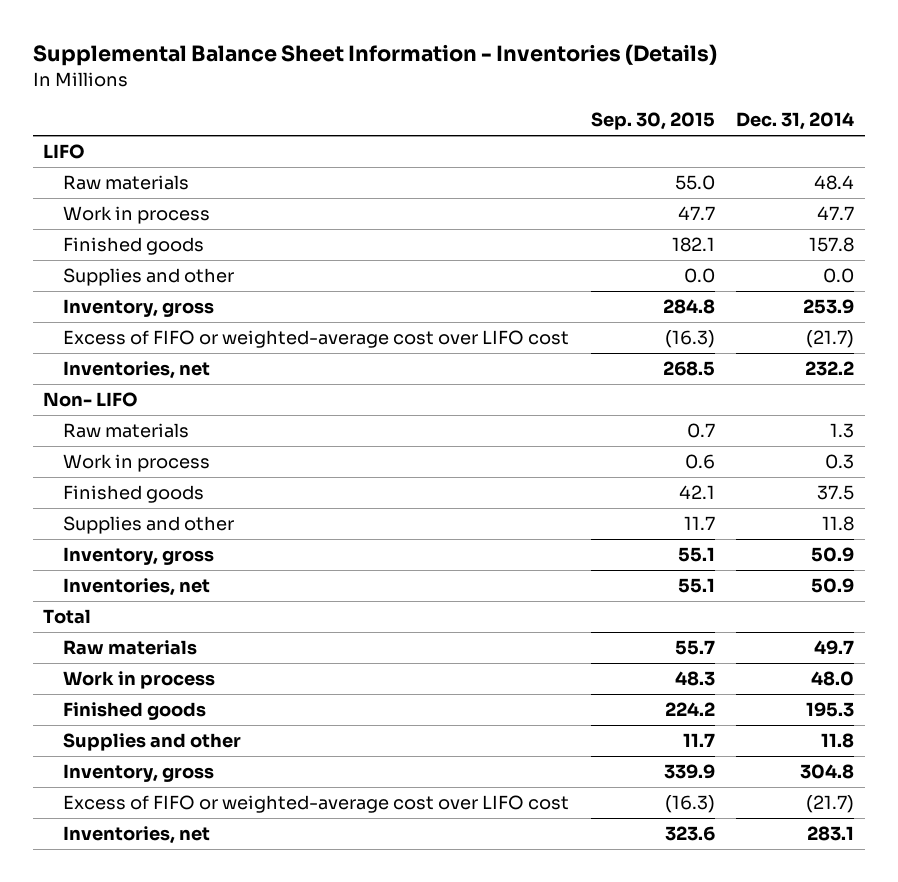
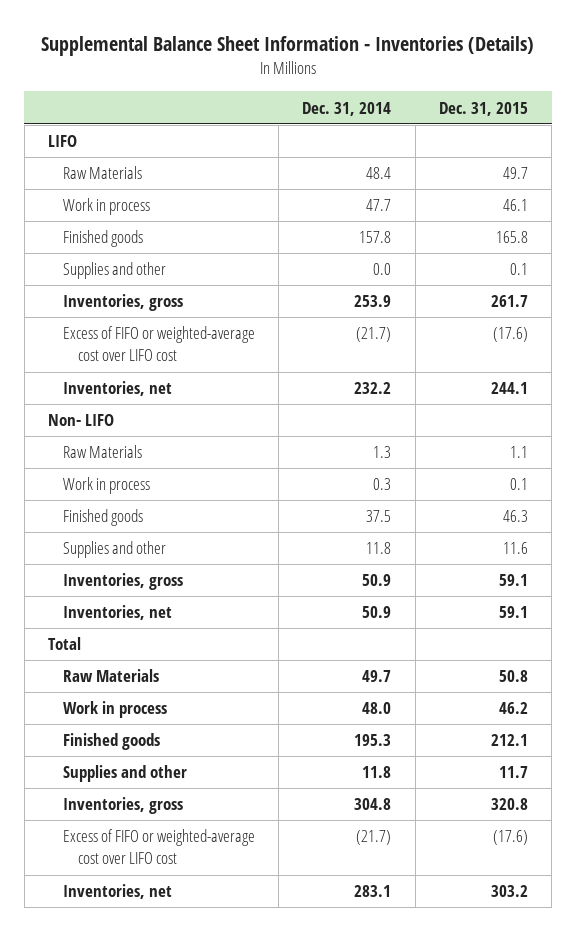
[590,112,715,131] Sep. 30, 2015 -> none
none -> [438,101,528,116] Dec. 31, 2015
[63,175,190,191] Raw materials -> [62,166,142,180] Raw Materials
[63,299,215,318] Inventory, gross -> [62,294,183,312] Inventories, gross
[63,423,190,439] Raw materials -> [62,445,142,459] Raw Materials
[63,547,215,566] Inventory, gross -> [62,573,183,591] Inventories, gross
[63,640,198,656] Raw materials -> [62,669,159,683] Raw Materials
[63,764,215,783] Inventory, gross -> [62,797,183,815] Inventories, gross

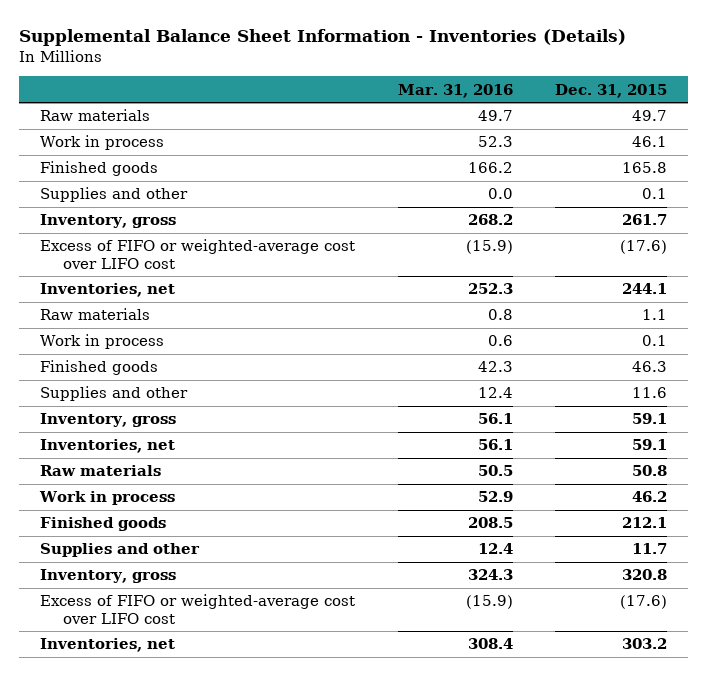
[302,101,392,116] Dec. 31, 2014 -> none
none -> [397,83,513,98] Mar. 31, 2016
[48,135,78,148] LIFO -> none
[62,166,142,180] Raw Materials -> [40,109,151,122] Raw materials
[62,294,183,312] Inventories, gross -> [40,214,177,229] Inventory, gross
[48,414,115,427] Non- LIFO -> none
[62,445,142,459] Raw Materials -> [40,308,151,321] Raw materials
[62,573,183,591] Inventories, gross -> [40,413,177,428] Inventory, gross
[48,637,82,651] Total -> none
[62,669,159,683] Raw Materials -> [40,465,162,477] Raw materials
[62,797,183,815] Inventories, gross -> [40,569,177,584] Inventory, gross

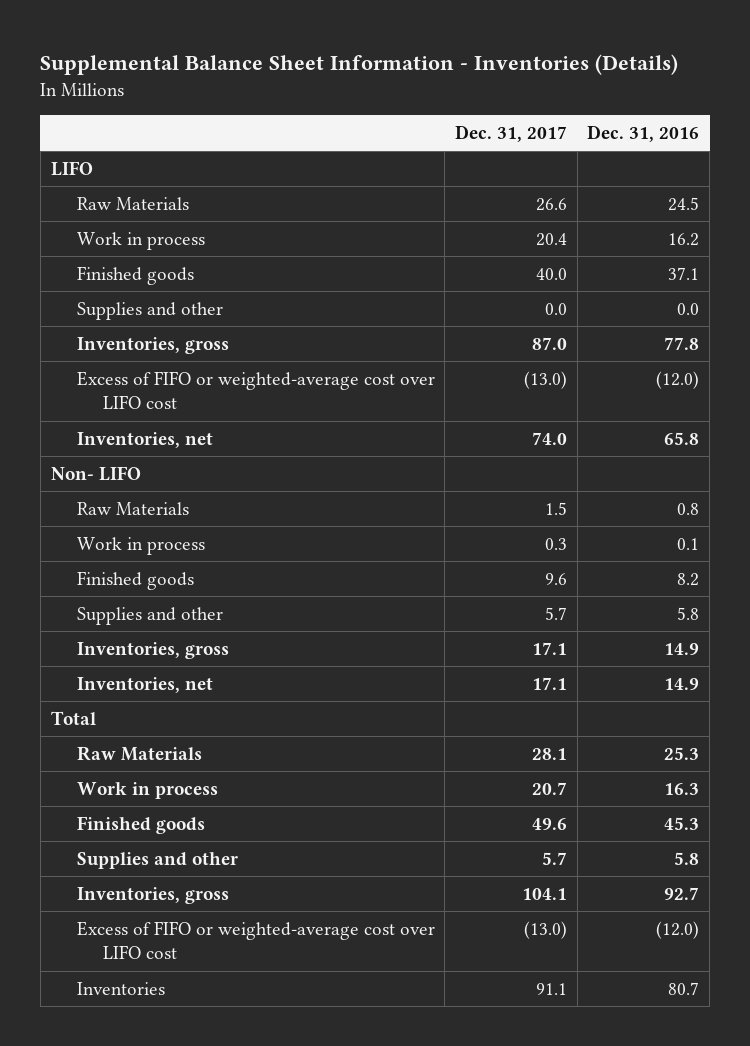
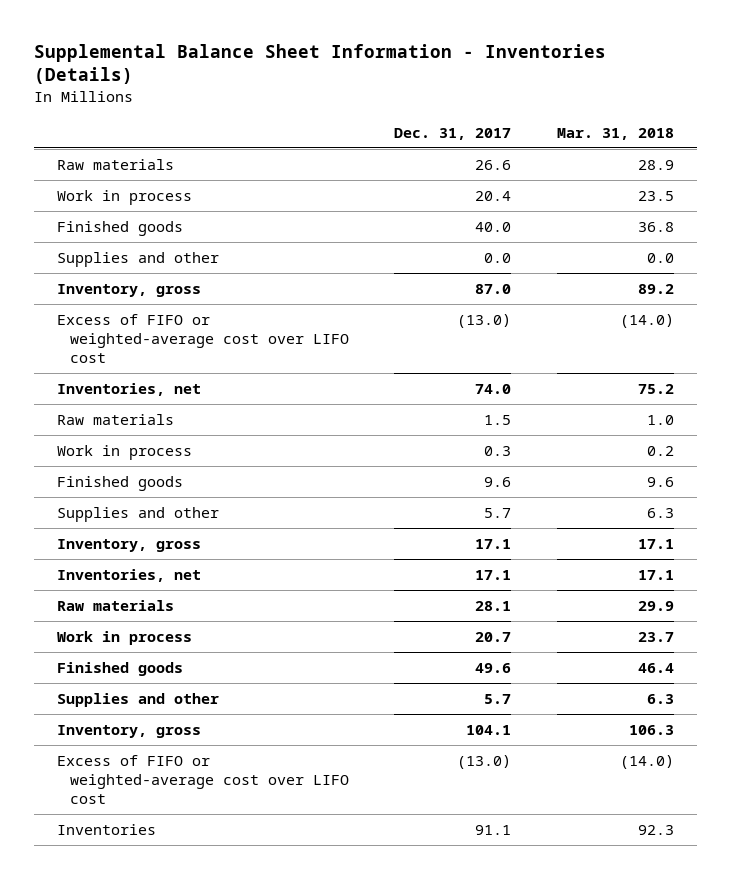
[587,125,700,143] Dec. 31, 2016 -> none
none -> [556,127,674,140] Mar. 31, 2018
[50,160,93,176] LIFO -> none
[76,196,189,210] Raw Materials -> [56,158,174,170] Raw materials
[76,336,229,354] Inventories, gross -> [56,283,201,297] Inventory, gross
[50,465,141,481] Non- LIFO -> none
[76,501,189,515] Raw Materials -> [56,413,174,425] Raw materials
[76,641,229,659] Inventories, gross -> [56,538,201,552] Inventory, gross
[50,710,96,725] Total -> none
[76,745,202,761] Raw Materials -> [56,599,174,611] Raw materials
[76,886,229,904] Inventories, gross -> [56,724,201,738] Inventory, gross

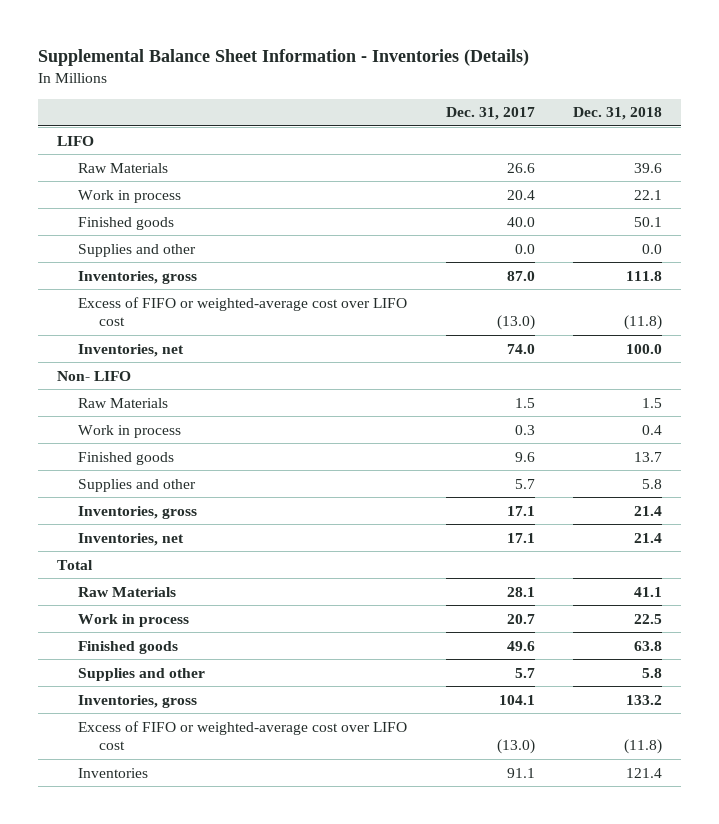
[556,127,674,140] Mar. 31, 2018 -> none
none -> [573,107,663,121] Dec. 31, 2018
none -> [56,135,94,146] LIFO
[56,158,174,170] Raw materials -> [78,162,169,173] Raw Materials
[56,283,201,297] Inventory, gross -> [78,270,198,284] Inventories, gross
none -> [56,370,131,381] Non- LIFO
[56,413,174,425] Raw materials -> [78,397,169,408] Raw Materials
[56,538,201,552] Inventory, gross -> [78,505,198,519] Inventories, gross
none -> [56,559,93,570] Total
[56,599,174,611] Raw materials -> [78,586,177,597] Raw Materials
[56,724,201,738] Inventory, gross -> [78,694,198,708] Inventories, gross

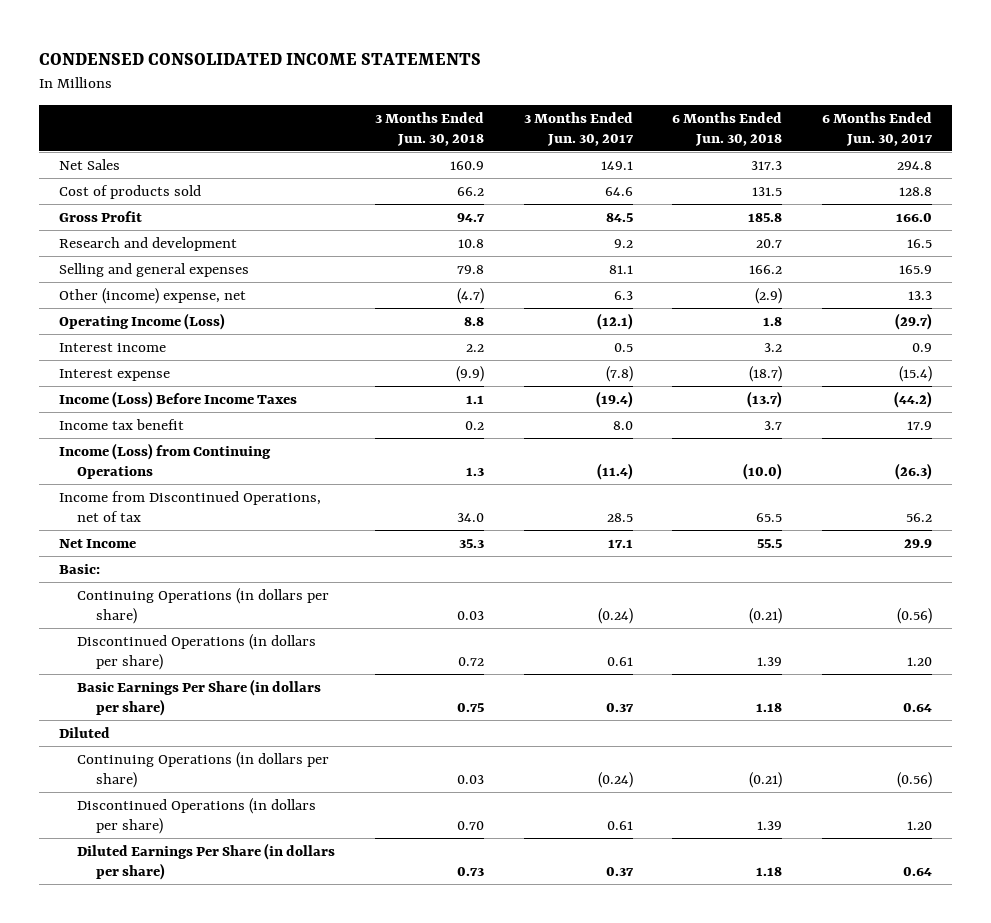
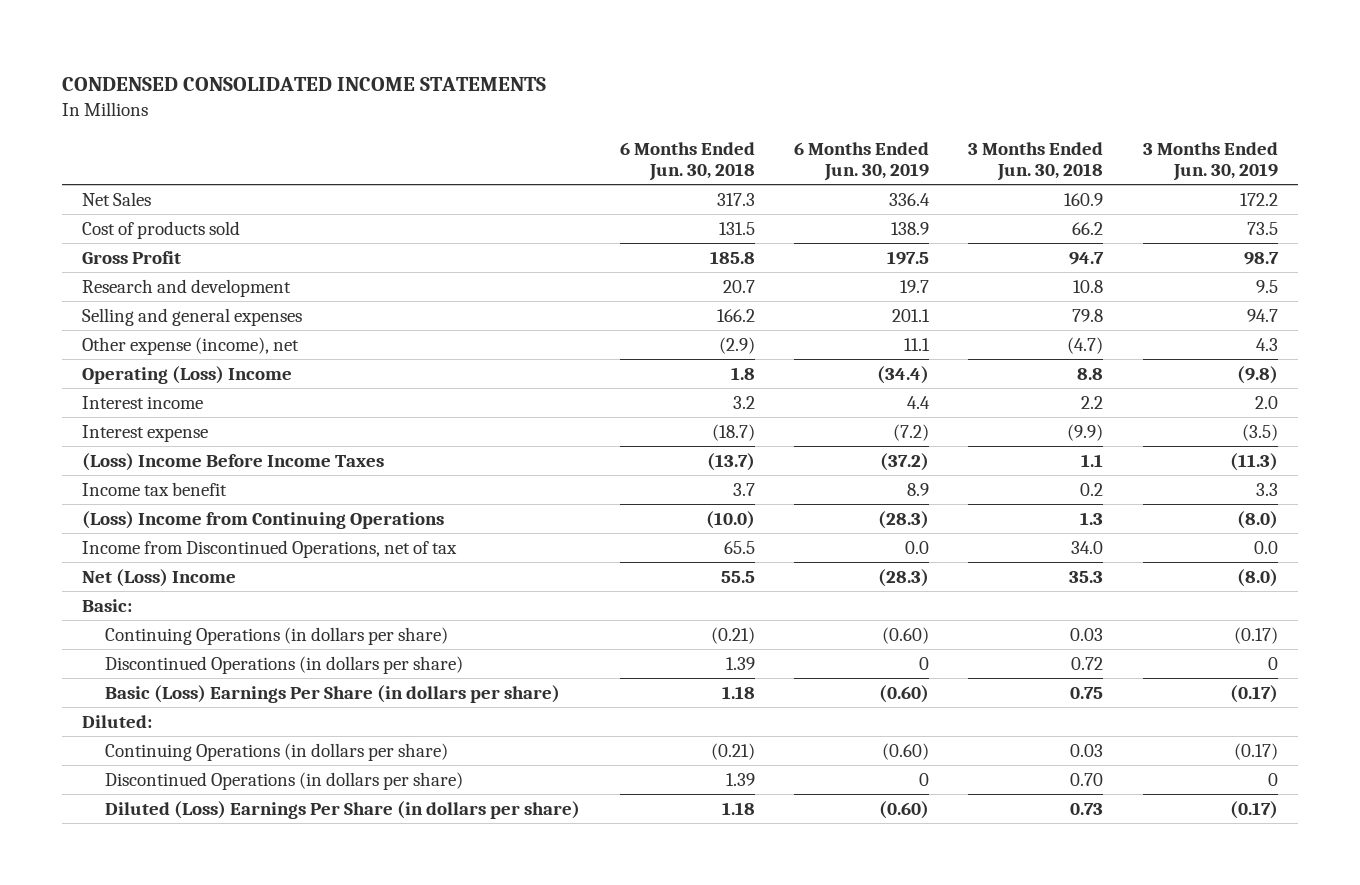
[523,111,634,146] 3 Months Ended Jun. 30, 2017 -> none
[822,111,934,146] 6 Months Ended Jun. 30, 2017 -> none
none -> [794,141,930,182] 6 Months Ended Jun. 30, 2019
none -> [1142,141,1278,182] 3 Months Ended Jun. 30, 2019
[58,287,246,304] Other (income) expense, net -> [82,336,300,355] Other expense (income), net
[58,312,225,330] Operating Income (Loss) -> [82,365,293,384] Operating (Loss) Income
[58,390,297,408] Income (Loss) Before Income Taxes -> [82,452,385,471] (Loss) Income Before Income Taxes
[58,442,271,479] Income (Loss) from Continuing Operations -> [82,510,445,529] (Loss) Income from Continuing Operations
[58,538,136,548] Net Income -> [82,568,237,587] Net (Loss) Income
[77,678,322,716] Basic Earnings Per Share (in dollars per share) -> [105,684,561,703] Basic (Loss) Earnings Per Share (in dollars per share)
[58,726,110,738] Diluted -> [82,714,153,728] Diluted:
[77,842,336,880] Diluted Earnings Per Share (in dollars per share) -> [105,800,581,819] Diluted (Loss) Earnings Per Share (in dollars per share)

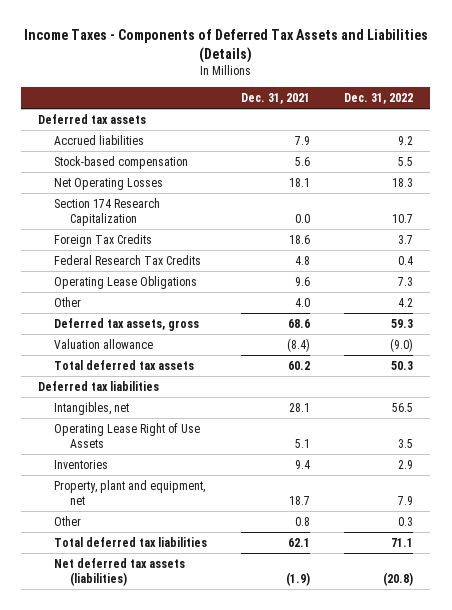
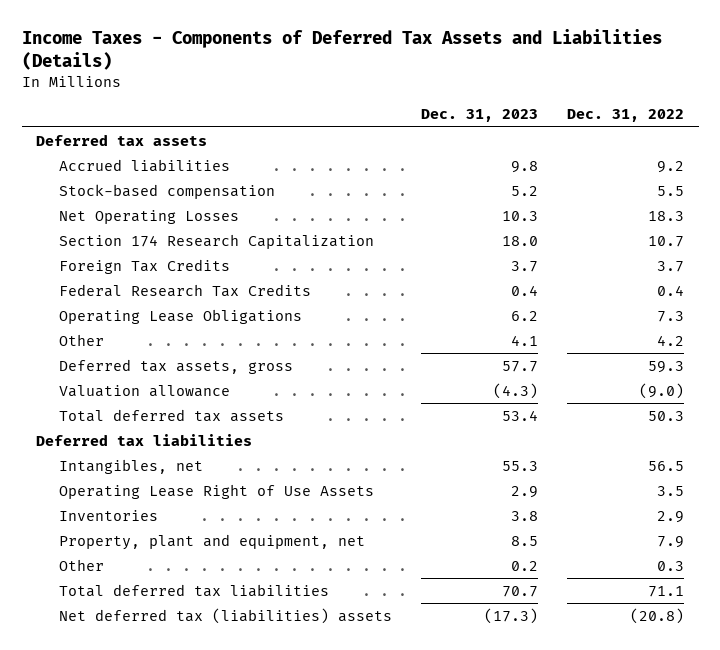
[241,93,311,105] Dec. 31, 2021 -> none
none -> [421,109,539,123] Dec. 31, 2023
[54,557,186,586] Net deferred tax assets (liabilities) -> [59,607,393,624] Net deferred tax (liabilities) assets

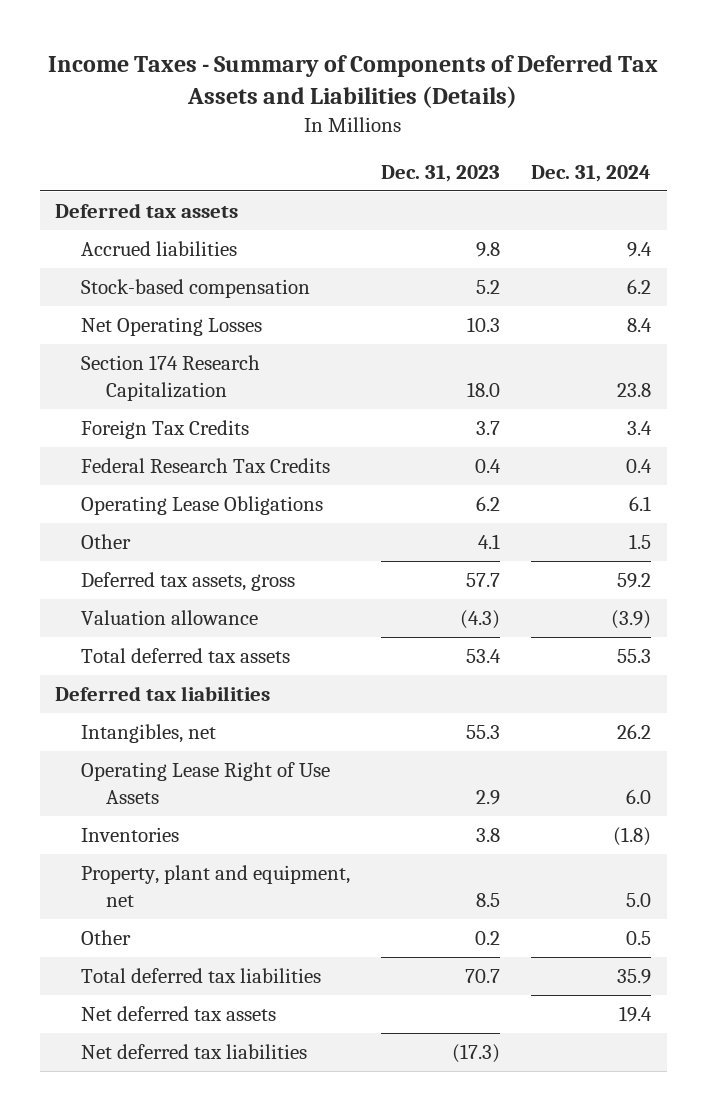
[21,29,662,71] Income Taxes - Components of Deferred Tax Assets and Liabilities (Details) -> [48,54,659,109] Income Taxes - Summary of Components of Deferred Tax Assets and Liabilities (Details)
[567,109,685,123] Dec. 31, 2022 -> none
none -> [531,164,652,182] Dec. 31, 2024
none -> [80,1006,276,1022] Net deferred tax assets
[59,607,393,624] Net deferred tax (liabilities) assets -> [80,1044,307,1060] Net deferred tax liabilities

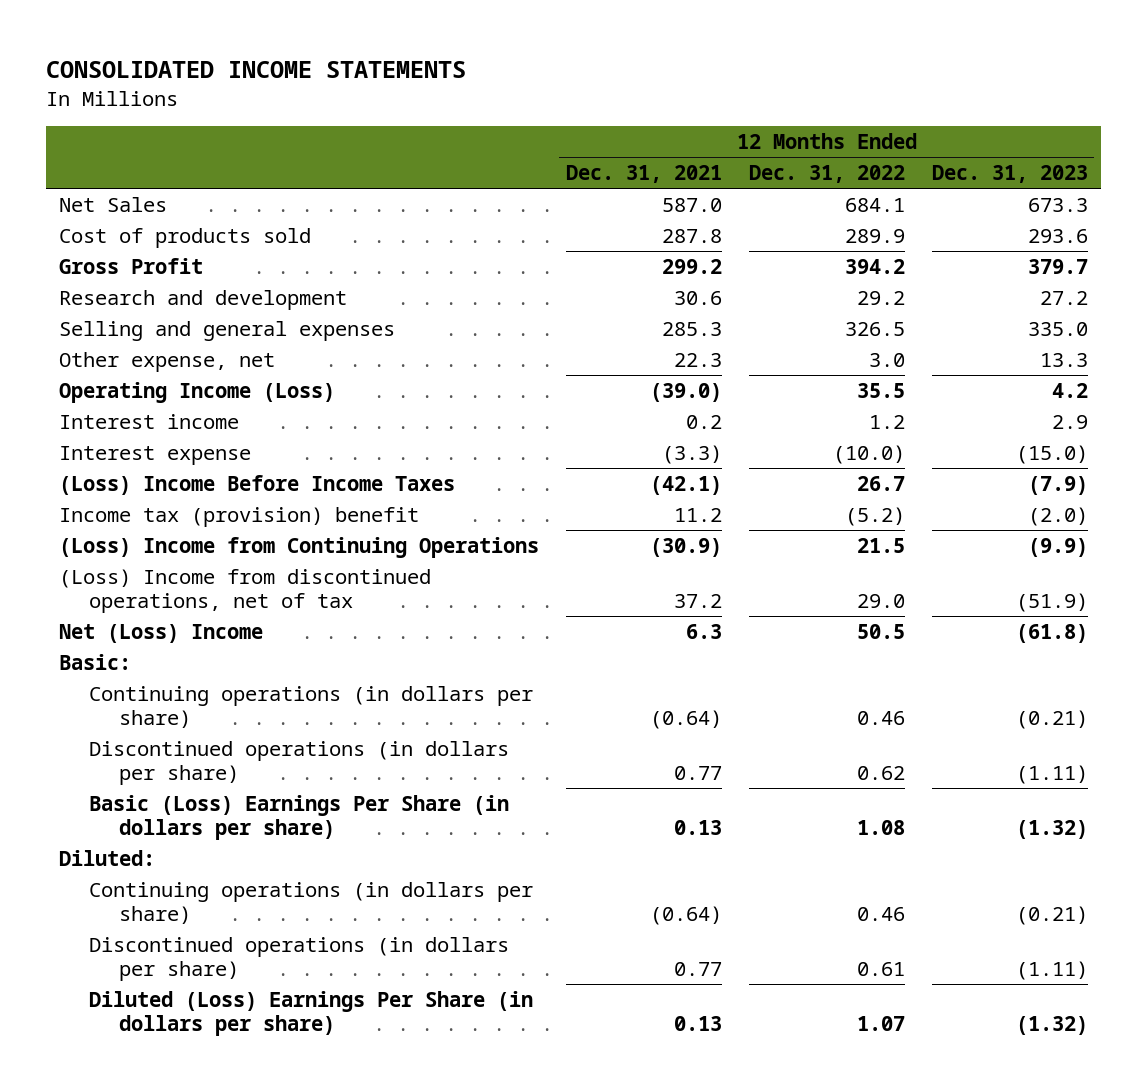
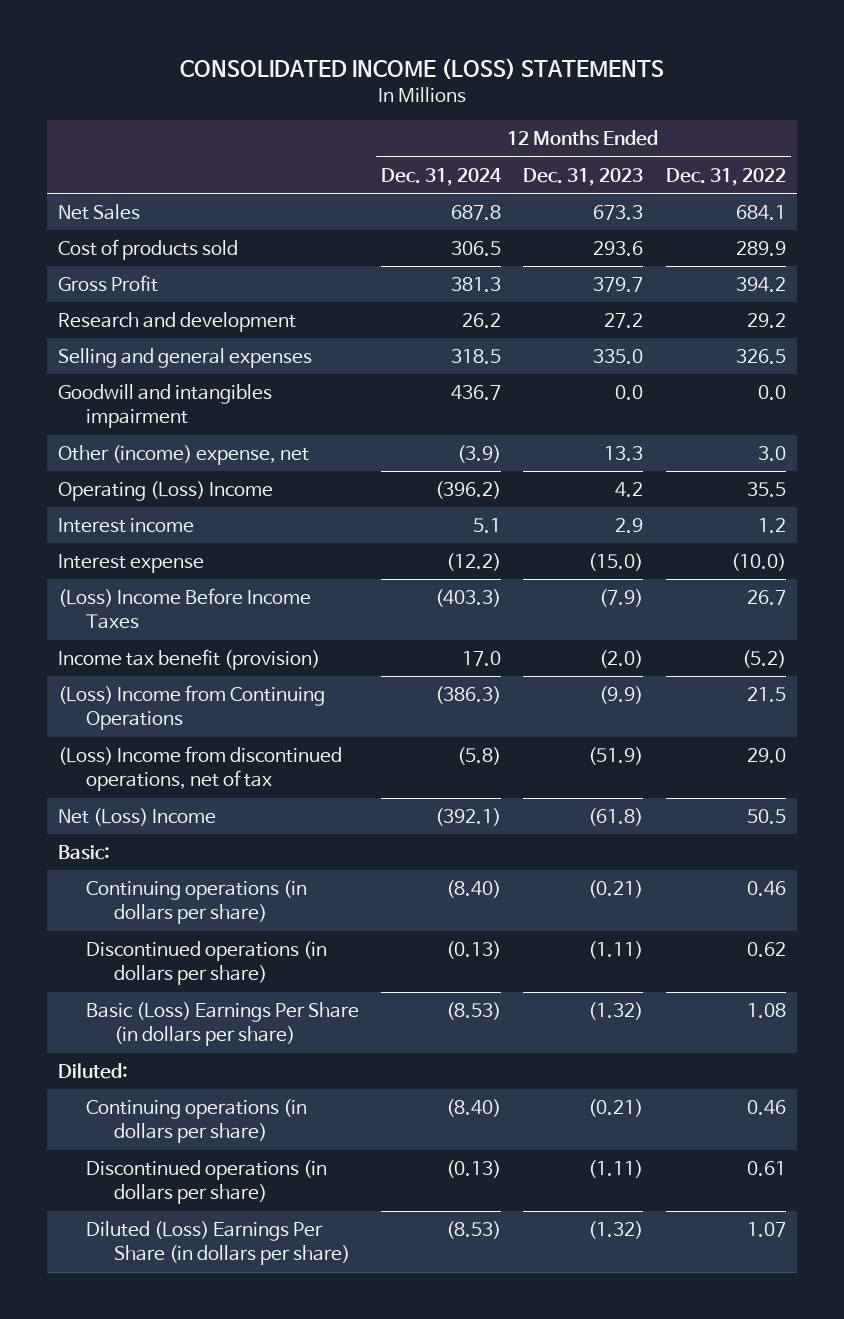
[45,60,466,78] CONSOLIDATED INCOME STATEMENTS -> [179,58,664,80] CONSOLIDATED INCOME (LOSS) STATEMENTS
[566,165,723,184] Dec. 31, 2021 -> none
none -> [381,167,503,186] Dec. 31, 2024
none -> [58,383,273,429] Goodwill and intangibles impairment
[59,351,276,372] Other expense, net -> [58,444,310,465] Other (income) expense, net
[59,381,336,403] Operating Income (Loss) -> [58,480,274,501] Operating (Loss) Income
[59,506,420,527] Income tax (provision) benefit -> [58,648,321,670] Income tax benefit (provision)

